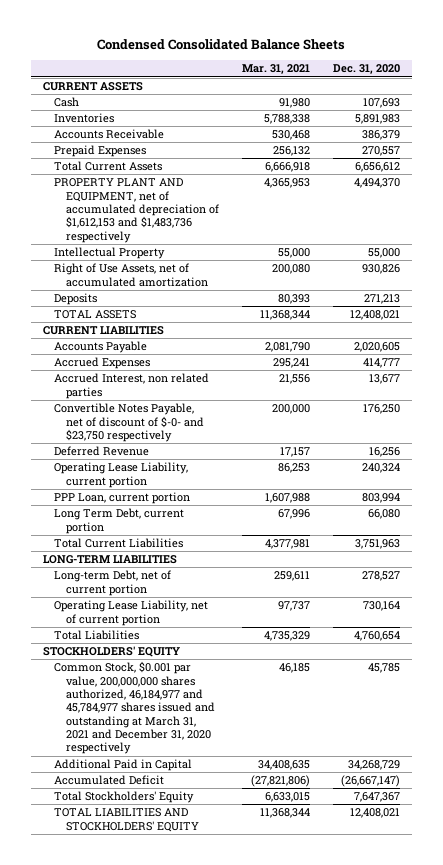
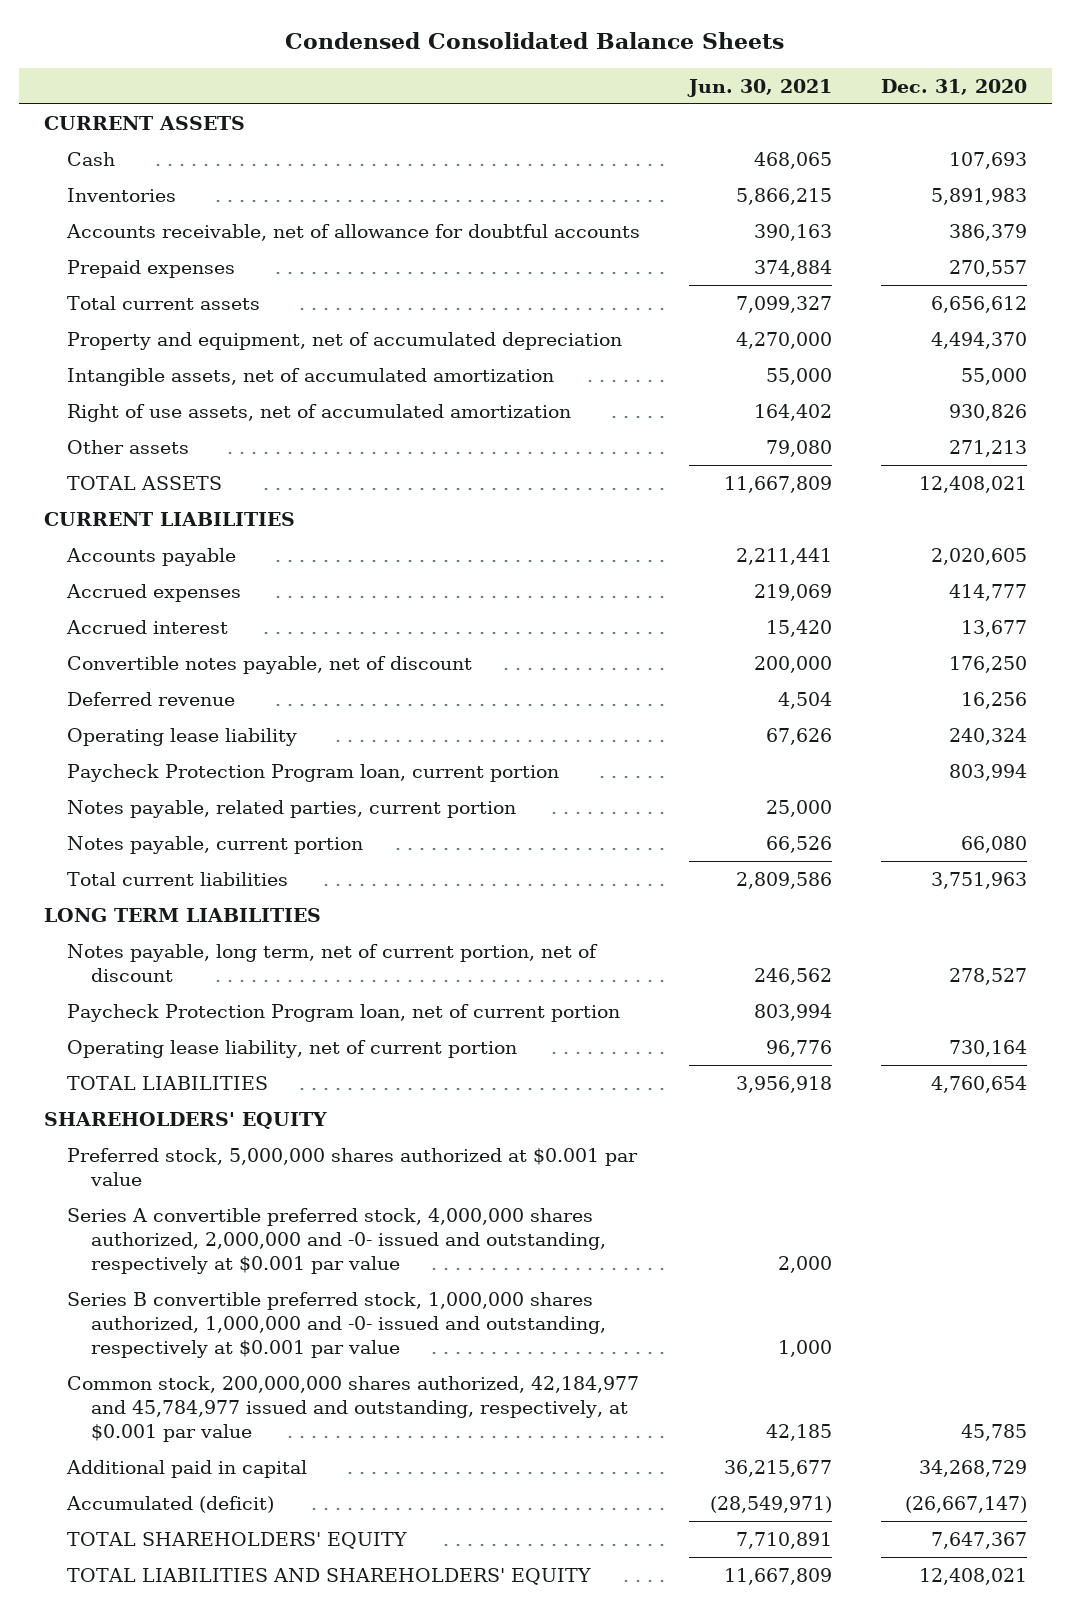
[242,64,311,75] Mar. 31, 2021 -> none
none -> [687,78,833,97] Jun. 30, 2021
[54,129,165,140] Accounts Receivable -> [66,223,641,241] Accounts receivable, net of allowance for doubtful accounts
[54,145,147,158] Prepaid Expenses -> [67,259,236,278] Prepaid expenses
[54,161,163,172] Total Current Assets -> [67,295,261,310] Total current assets
[54,178,220,243] PROPERTY PLANT AND EQUIPMENT, net of accumulated depreciation of $1,612,153 and $1,483,736 respectively -> [67,331,623,350] Property and equipment, net of accumulated depreciation
[54,247,166,260] Intellectual Property -> [67,367,555,386] Intangible assets, net of accumulated amortization
[54,263,209,287] Right of Use Assets, net of accumulated amortization -> [67,403,572,422] Right of use assets, net of accumulated amortization
[54,293,98,306] Deposits -> [67,439,190,454] Other assets
[54,341,148,354] Accounts Payable -> [66,547,237,566] Accounts payable
[54,357,151,370] Accrued Expenses -> [66,583,242,602] Accrued expenses
[54,373,210,399] Accrued Interest, non related parties -> [66,619,229,634] Accrued interest
[54,403,205,442] Convertible Notes Payable, net of discount of $-0- and $23,750 respectively -> [67,655,473,674] Convertible notes payable, net of discount
[54,446,150,457] Deferred Revenue -> [67,691,236,706] Deferred revenue
[54,462,189,488] Operating Lease Liability, current portion -> [67,727,298,746] Operating lease liability
[54,492,191,505] PPP Loan, current portion -> [67,763,560,782] Paycheck Protection Program loan, current portion
none -> [67,799,517,818] Notes payable, related parties, current portion
[54,508,185,534] Long Term Debt, current portion -> [67,835,364,854] Notes payable, current portion
[54,538,184,549] Total Current Liabilities -> [67,871,289,886] Total current liabilities
[42,555,177,565] LONG-TERM LIABILITIES -> [43,907,321,922] LONG TERM LIABILITIES
[54,570,172,596] Long-term Debt, net of current portion -> [67,943,599,982] Notes payable, long term, net of current portion, net of discount
none -> [67,1003,621,1022] Paycheck Protection Program loan, net of current portion
[54,600,209,626] Operating Lease Liability, net of current portion -> [67,1039,518,1058] Operating lease liability, net of current portion
[54,630,140,641] Total Liabilities -> [67,1075,269,1090] TOTAL LIABILITIES
[42,646,180,658] STOCKHOLDERS' EQUITY -> [43,1111,327,1129] SHAREHOLDERS' EQUITY
none -> [67,1147,639,1186] Preferred stock, 5,000,000 shares authorized at $0.001 par value
none -> [67,1207,606,1274] Series A convertible preferred stock, 4,000,000 shares authorized, 2,000,000 and -0- issued and outstanding, respectively at $0.001 par value
none -> [67,1291,606,1358] Series B convertible preferred stock, 1,000,000 shares authorized, 1,000,000 and -0- issued and outstanding, respectively at $0.001 par value
[54,661,216,755] Common Stock, $0.001 par value, 200,000,000 shares authorized, 46,184,977 and 45,784,977 shares issued and outstanding at March 31, 2021 and December 31, 2020 respectively -> [67,1375,640,1442] Common stock, 200,000,000 shares authorized, 42,184,977 and 45,784,977 issued and outstanding, respectively, at $0.001 par value
[54,759,193,772] Additional Paid in Capital -> [66,1459,308,1478] Additional paid in capital
[54,775,165,786] Accumulated Deficit -> [66,1495,275,1513] Accumulated (deficit)
[54,791,195,804] Total Stockholders' Equity -> [67,1531,408,1549] TOTAL SHAREHOLDERS' EQUITY
[54,808,200,832] TOTAL LIABILITIES AND STOCKHOLDERS' EQUITY -> [67,1567,592,1585] TOTAL LIABILITIES AND SHAREHOLDERS' EQUITY

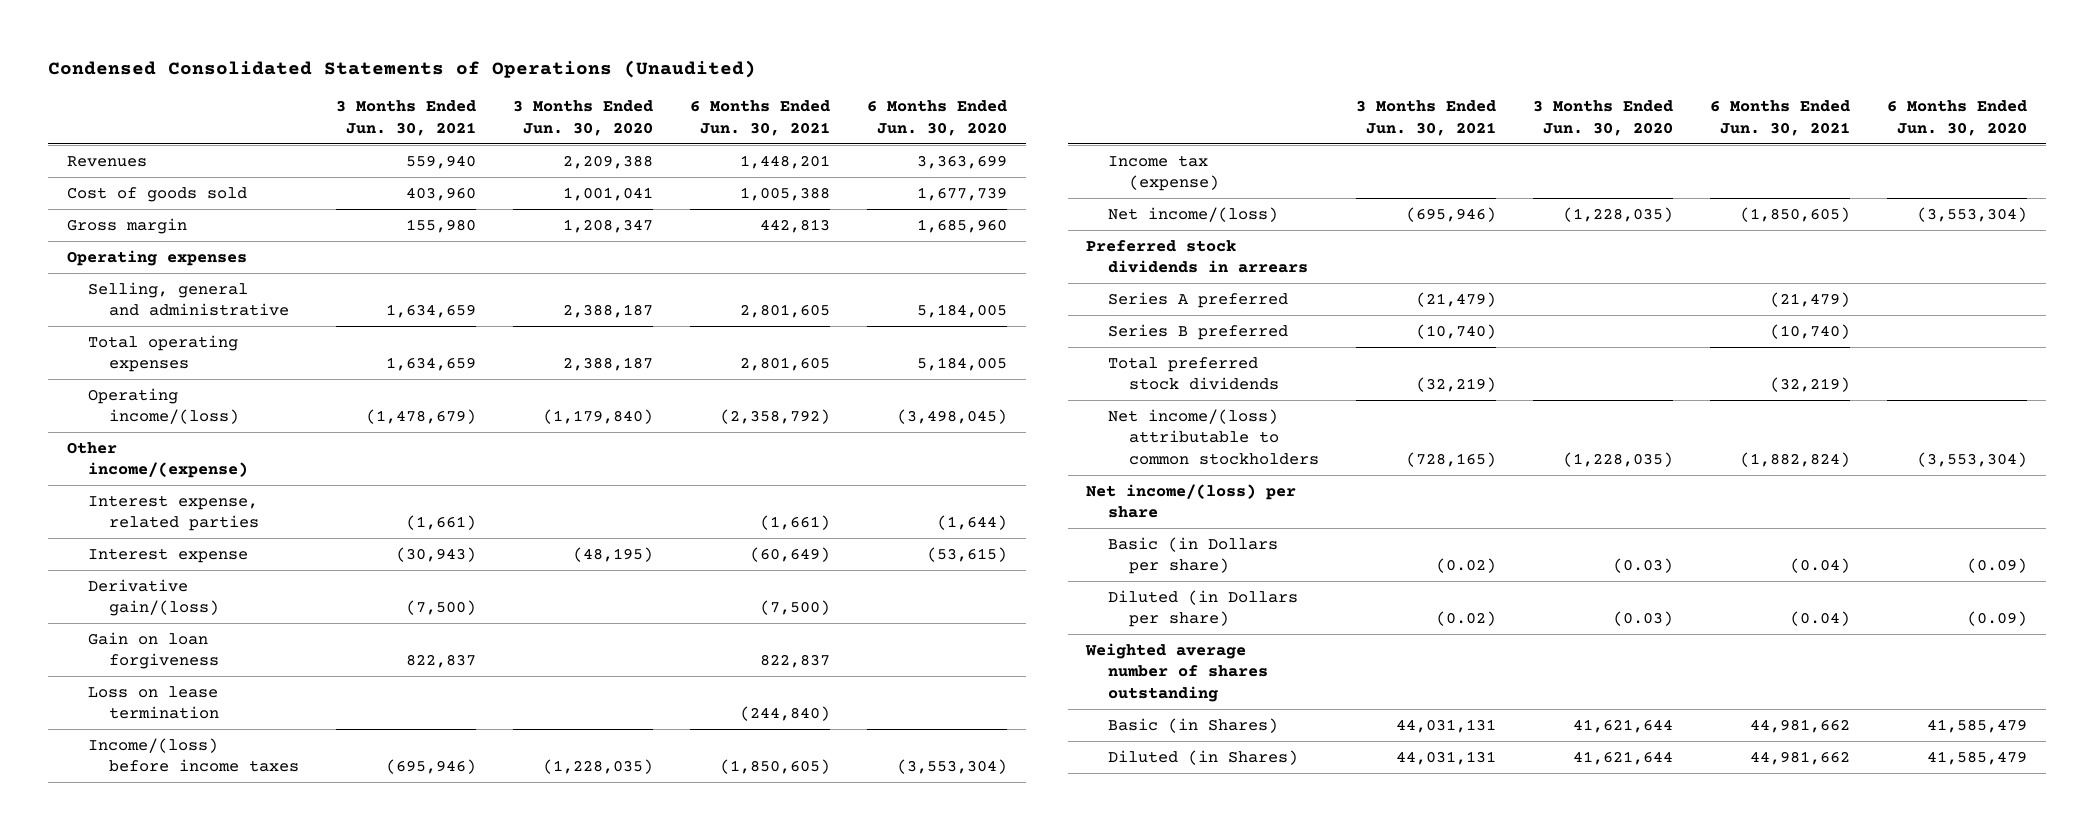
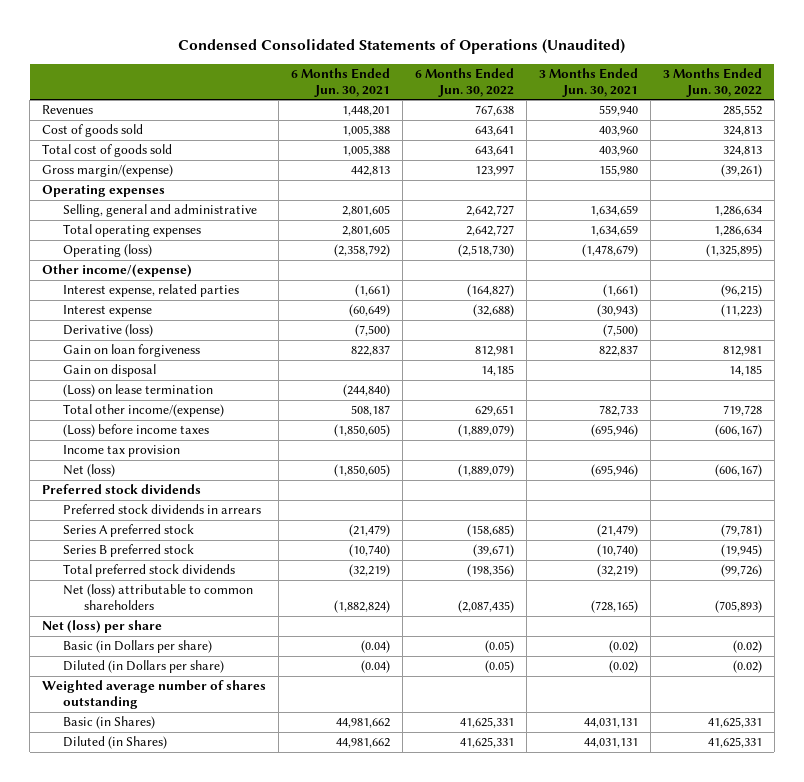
[513,100,654,136] 3 Months Ended Jun. 30, 2020 -> none
[867,100,1008,136] 6 Months Ended Jun. 30, 2020 -> none
none -> [414,68,514,97] 6 Months Ended Jun. 30, 2022
none -> [662,68,762,97] 3 Months Ended Jun. 30, 2022
none -> [42,144,173,158] Total cost of goods sold
[66,217,187,234] Gross margin -> [42,164,174,178] Gross margin/(expense)
[87,387,239,425] Operating income/(loss) -> [62,244,152,258] Operating (loss)
[87,578,219,617] Derivative gain/(loss) -> [62,324,153,338] Derivative (loss)
none -> [62,364,156,378] Gain on disposal
[87,685,219,720] Loss on lease termination -> [62,384,213,398] (Loss) on lease termination
none -> [62,404,224,418] Total other income/(expense)
[87,737,299,773] Income/(loss) before income taxes -> [62,424,209,438] (Loss) before income taxes
[1107,154,1219,192] Income tax (expense) -> [62,445,180,458] Income tax provision
[1107,206,1278,222] Net income/(loss) -> [62,464,115,478] Net (loss)
none -> [42,484,202,495] Preferred stock dividends
[1107,291,1288,308] Series A preferred -> [62,524,194,538] Series A preferred stock
[1107,323,1288,340] Series B preferred -> [62,544,194,558] Series B preferred stock
[1107,408,1319,465] Net income/(loss) attributable to common stockholders -> [62,584,253,610] Net (loss) attributable to common shareholders
[1086,483,1297,519] Net income/(loss) per share -> [42,620,163,634] Net (loss) per share

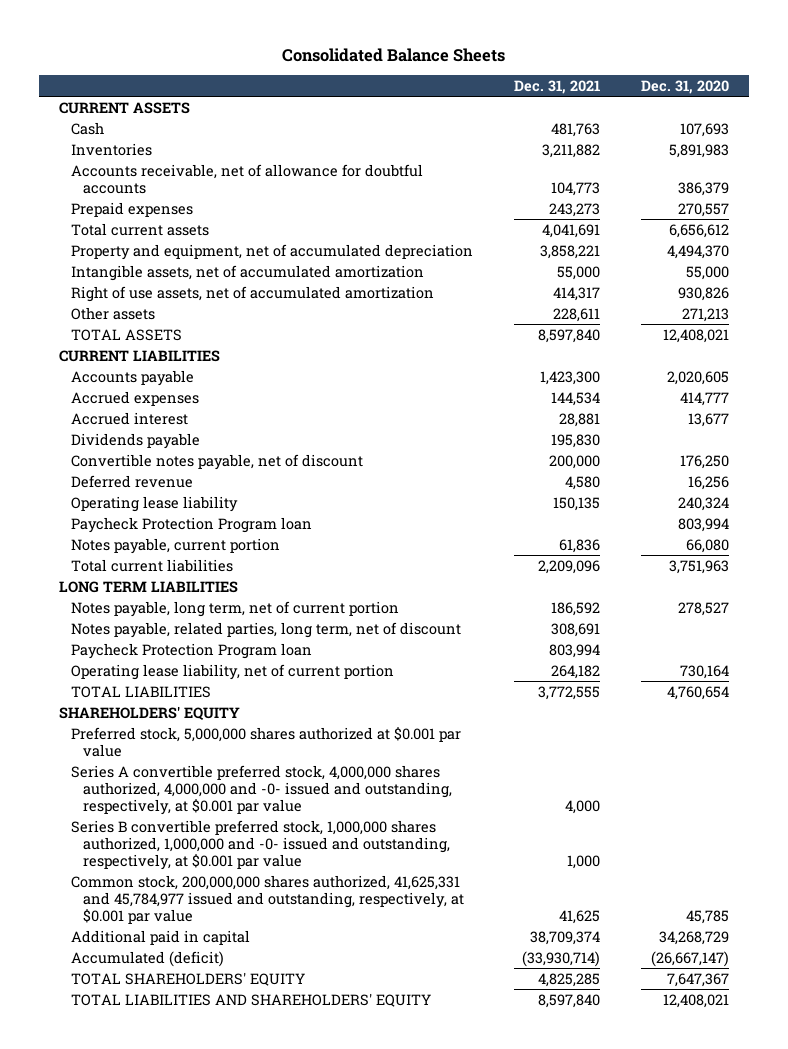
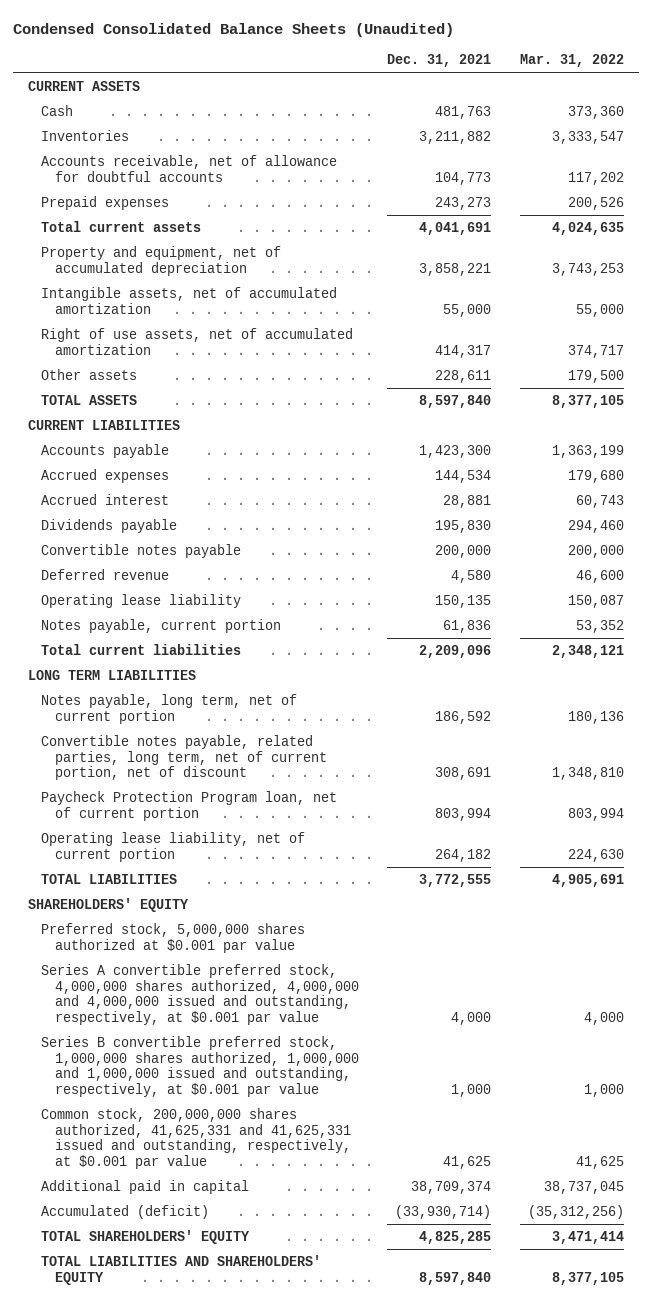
[282,48,506,63] Consolidated Balance Sheets -> [13,23,455,38] Condensed Consolidated Balance Sheets (Unaudited)
[641,79,730,94] Dec. 31, 2020 -> none
none -> [520,54,625,68] Mar. 31, 2022
[71,453,364,470] Convertible notes payable, net of discount -> [41,543,242,558] Convertible notes payable
[71,516,313,533] Paycheck Protection Program loan -> none
[71,621,462,638] Notes payable, related parties, long term, net of discount -> [41,734,327,781] Convertible notes payable, related parties, long term, net of current portion, net of discount
[71,642,313,659] Paycheck Protection Program loan -> [41,790,338,821] Paycheck Protection Program loan, net of current portion
[71,764,453,815] Series A convertible preferred stock, 4,000,000 shares authorized, 4,000,000 and -0- issued and outstanding, respectively, at $0.001 par value -> [41,963,359,1025] Series A convertible preferred stock, 4,000,000 shares authorized, 4,000,000 and 4,000,000 issued and outstanding, respectively, at $0.001 par value
[71,819,451,870] Series B convertible preferred stock, 1,000,000 shares authorized, 1,000,000 and -0- issued and outstanding, respectively, at $0.001 par value -> [41,1035,359,1097] Series B convertible preferred stock, 1,000,000 shares authorized, 1,000,000 and 1,000,000 issued and outstanding, respectively, at $0.001 par value
[71,874,465,924] Common stock, 200,000,000 shares authorized, 41,625,331 and 45,784,977 issued and outstanding, respectively, at $0.001 par value -> [41,1107,351,1169] Common stock, 200,000,000 shares authorized, 41,625,331 and 41,625,331 issued and outstanding, respectively, at $0.001 par value

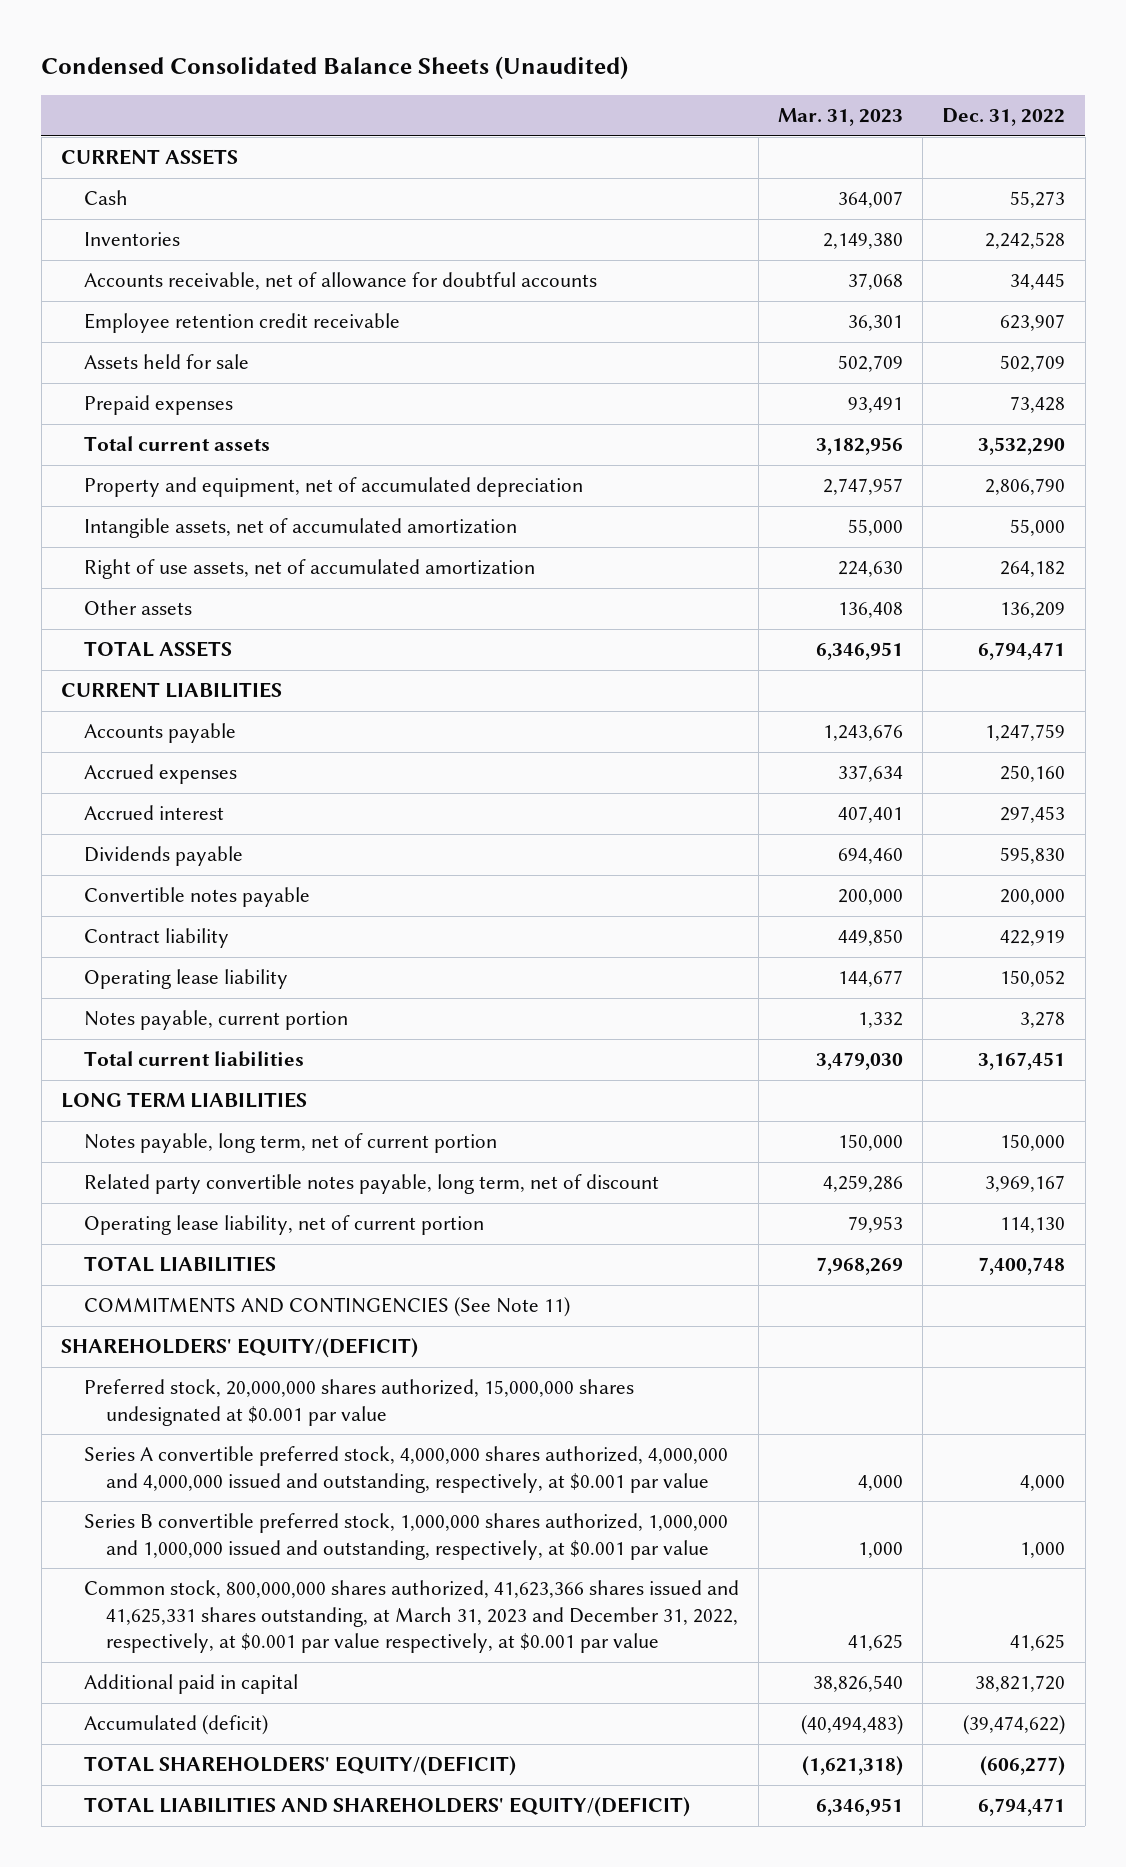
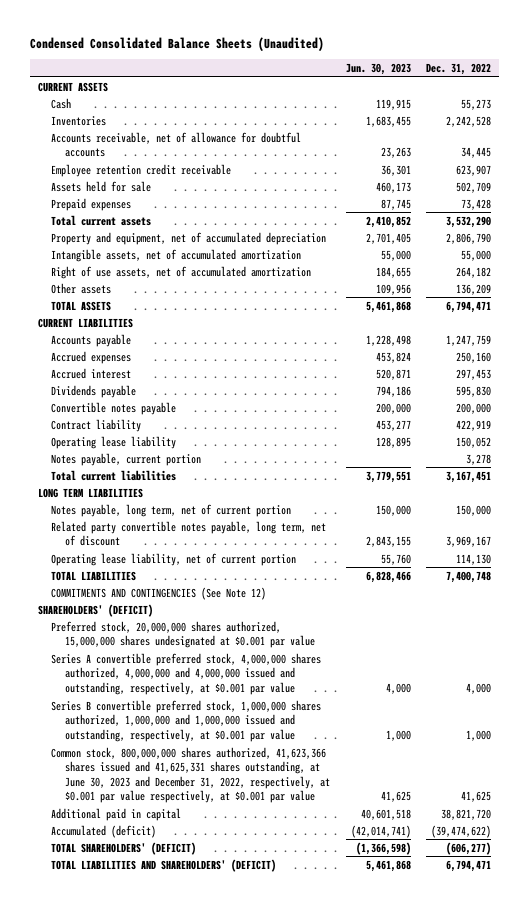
[777,108,903,127] Mar. 31, 2023 -> none
none -> [345,62,411,75] Jun. 30, 2023
[83,1297,570,1318] COMMITMENTS AND CONTINGENCIES (See Note 11) -> [51,586,267,600] COMMITMENTS AND CONTINGENCIES (See Note 12)
[60,1338,418,1359] SHAREHOLDERS' EQUITY/(DEFICIT) -> [37,603,153,617] SHAREHOLDERS' (DEFICIT)
[83,1580,739,1654] Common stock, 800,000,000 shares authorized, 41,623,366 shares issued and 41,625,331 shares outstanding, at March 31, 2023 and December 31, 2022, respectively, at $0.001 par value respectively, at $0.001 par value -> [51,746,330,804] Common stock, 800,000,000 shares authorized, 41,623,366 shares issued and 41,625,331 shares outstanding, at June 30, 2023 and December 31, 2022, respectively, at $0.001 par value respectively, at $0.001 par value
[83,1756,516,1777] TOTAL SHAREHOLDERS' EQUITY/(DEFICIT) -> [51,841,197,855] TOTAL SHAREHOLDERS' (DEFICIT)
[83,1797,690,1818] TOTAL LIABILITIES AND SHAREHOLDERS' EQUITY/(DEFICIT) -> [51,858,277,872] TOTAL LIABILITIES AND SHAREHOLDERS' (DEFICIT)

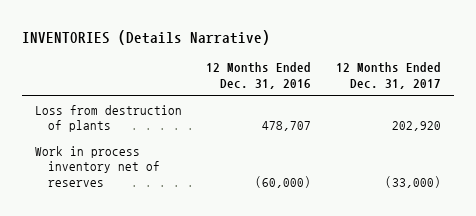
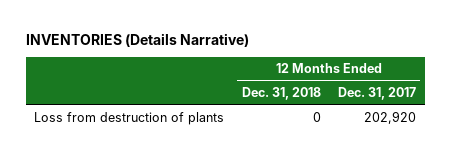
[206,62,312,89] 12 Months Ended Dec. 31, 2016 -> none
none -> [241,87,321,101] Dec. 31, 2018
[34,145,160,187] Work in process inventory net of reserves -> none

